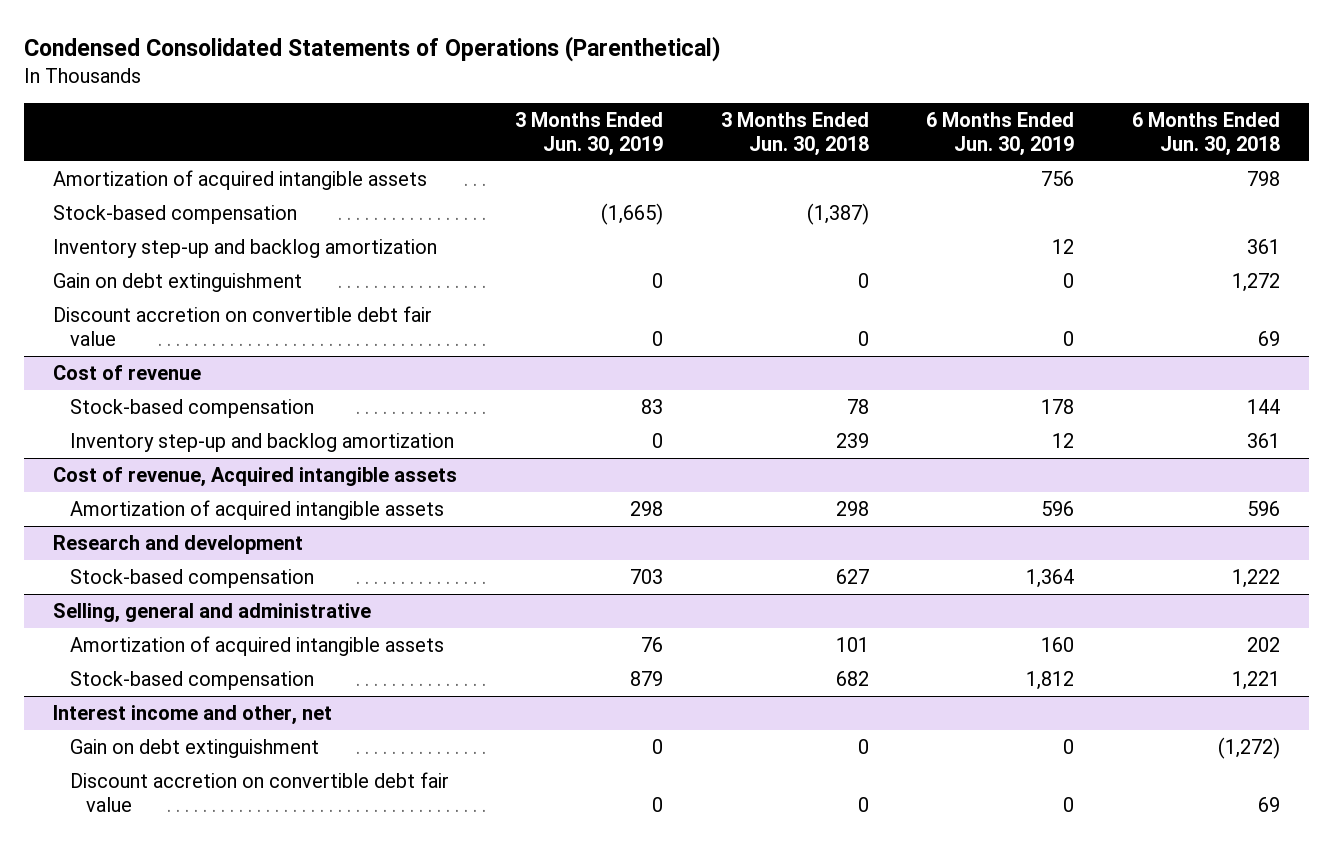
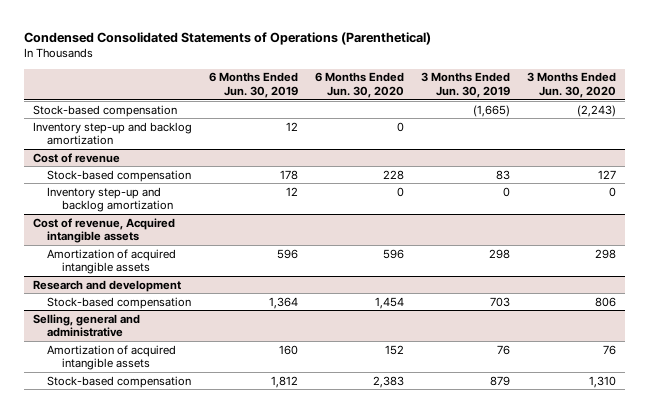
[720,112,869,157] 3 Months Ended Jun. 30, 2018 -> none
[1131,112,1280,157] 6 Months Ended Jun. 30, 2018 -> none
none -> [315,72,405,98] 6 Months Ended Jun. 30, 2020
none -> [527,72,617,98] 3 Months Ended Jun. 30, 2020
[53,170,428,191] Amortization of acquired intangible assets -> none
[53,273,303,293] Gain on debt extinguishment -> none
[53,306,433,346] Discount accretion on convertible debt fair value -> none
[53,705,333,726] Interest income and other, net -> none
[69,739,319,759] Gain on debt extinguishment -> none
[69,772,449,812] Discount accretion on convertible debt fair value -> none

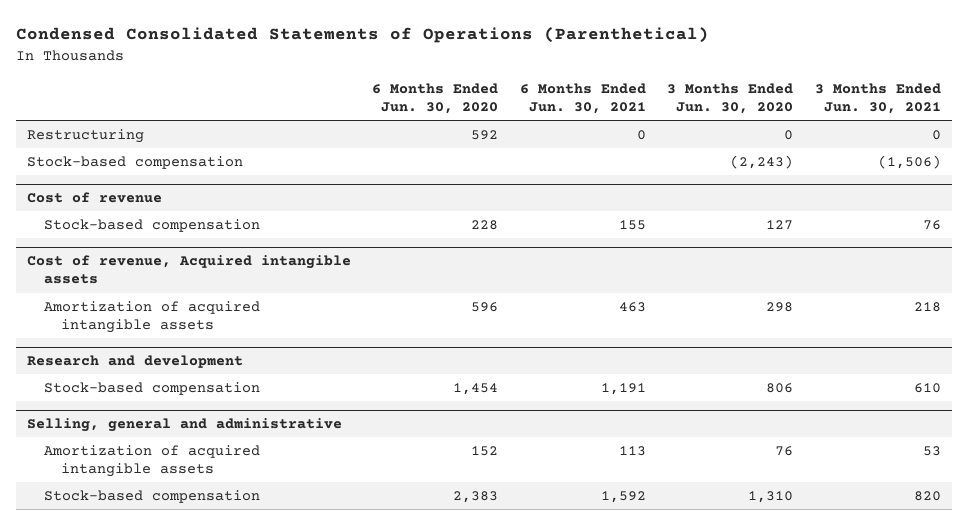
[209,72,299,98] 6 Months Ended Jun. 30, 2019 -> none
[421,72,511,98] 3 Months Ended Jun. 30, 2019 -> none
none -> [519,82,646,115] 6 Months Ended Jun. 30, 2021
none -> [815,82,942,115] 3 Months Ended Jun. 30, 2021
none -> [26,129,144,144] Restructuring
[32,121,192,146] Inventory step-up and backlog amortization -> none
[47,186,173,213] Inventory step-up and backlog amortization -> none

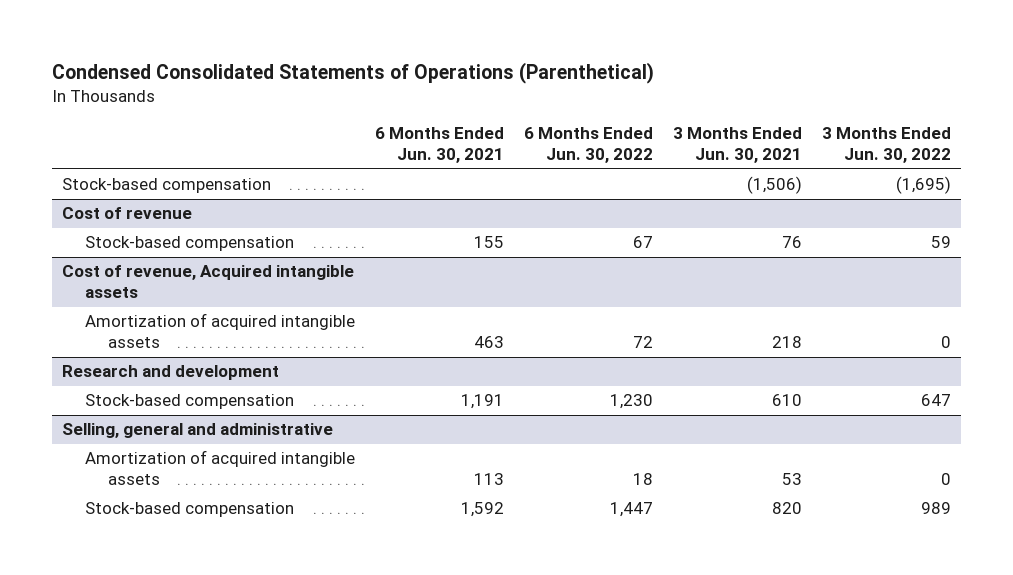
[372,82,499,115] 6 Months Ended Jun. 30, 2020 -> none
[667,82,794,115] 3 Months Ended Jun. 30, 2020 -> none
none -> [523,127,653,164] 6 Months Ended Jun. 30, 2022
none -> [821,127,951,164] 3 Months Ended Jun. 30, 2022
[26,129,144,144] Restructuring -> none

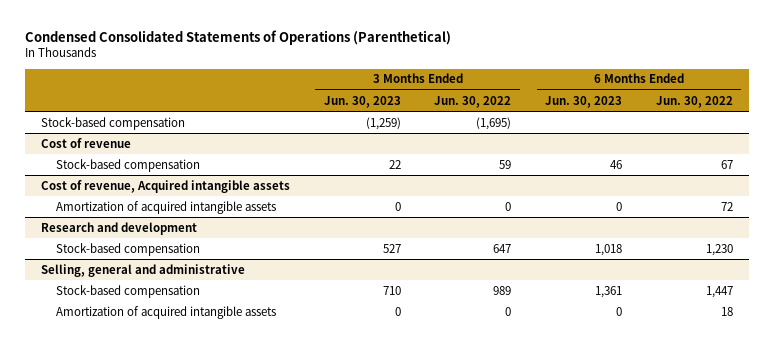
[374,127,504,164] 6 Months Ended Jun. 30, 2021 -> none
[672,127,802,164] 3 Months Ended Jun. 30, 2021 -> none
none -> [323,95,401,108] Jun. 30, 2023
none -> [545,95,623,108] Jun. 30, 2023
[84,450,355,486] Amortization of acquired intangible assets -> [56,305,277,319] Amortization of acquired intangible assets

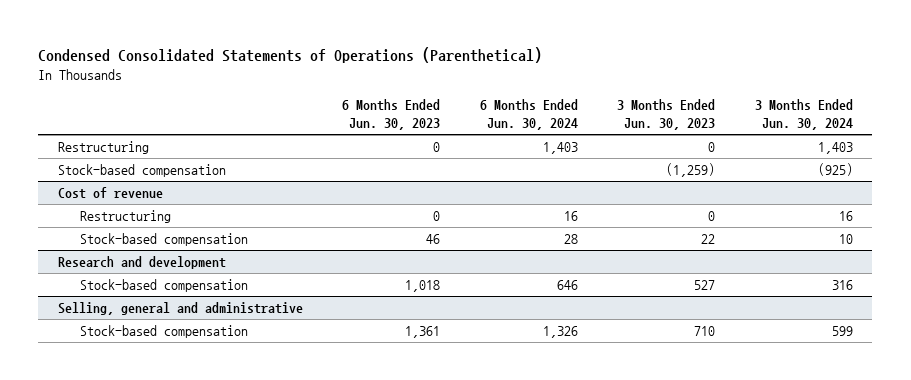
[434,95,512,108] Jun. 30, 2022 -> none
[655,95,733,108] Jun. 30, 2022 -> none
none -> [479,99,578,131] 6 Months Ended Jun. 30, 2024
none -> [754,99,853,131] 3 Months Ended Jun. 30, 2024
none -> [57,141,149,155] Restructuring
none -> [79,210,171,224] Restructuring
[41,179,291,193] Cost of revenue, Acquired intangible assets -> none
[56,200,277,214] Amortization of acquired intangible assets -> none
[56,305,277,319] Amortization of acquired intangible assets -> none

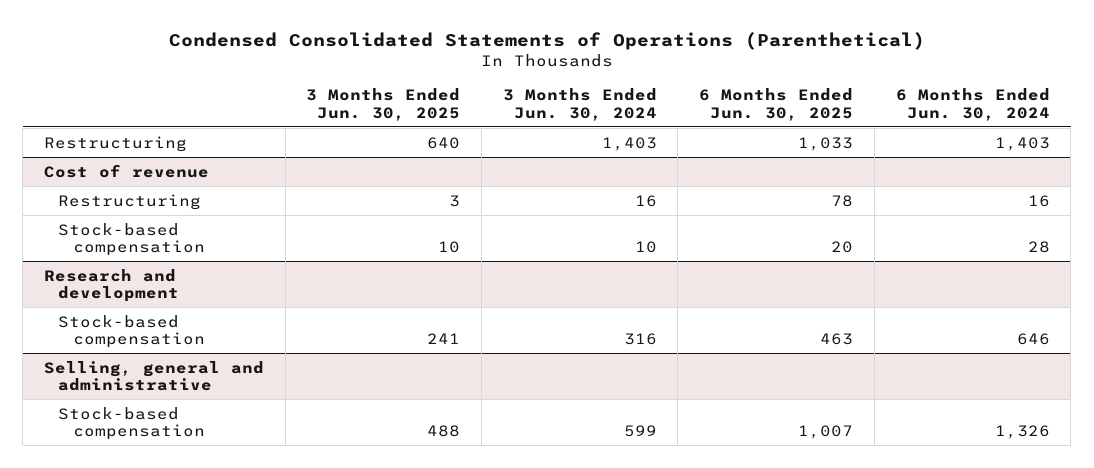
[342,99,441,131] 6 Months Ended Jun. 30, 2023 -> none
[617,99,716,131] 3 Months Ended Jun. 30, 2023 -> none
none -> [306,88,461,121] 3 Months Ended Jun. 30, 2025
none -> [699,88,854,121] 6 Months Ended Jun. 30, 2025
[57,164,226,178] Stock-based compensation -> none

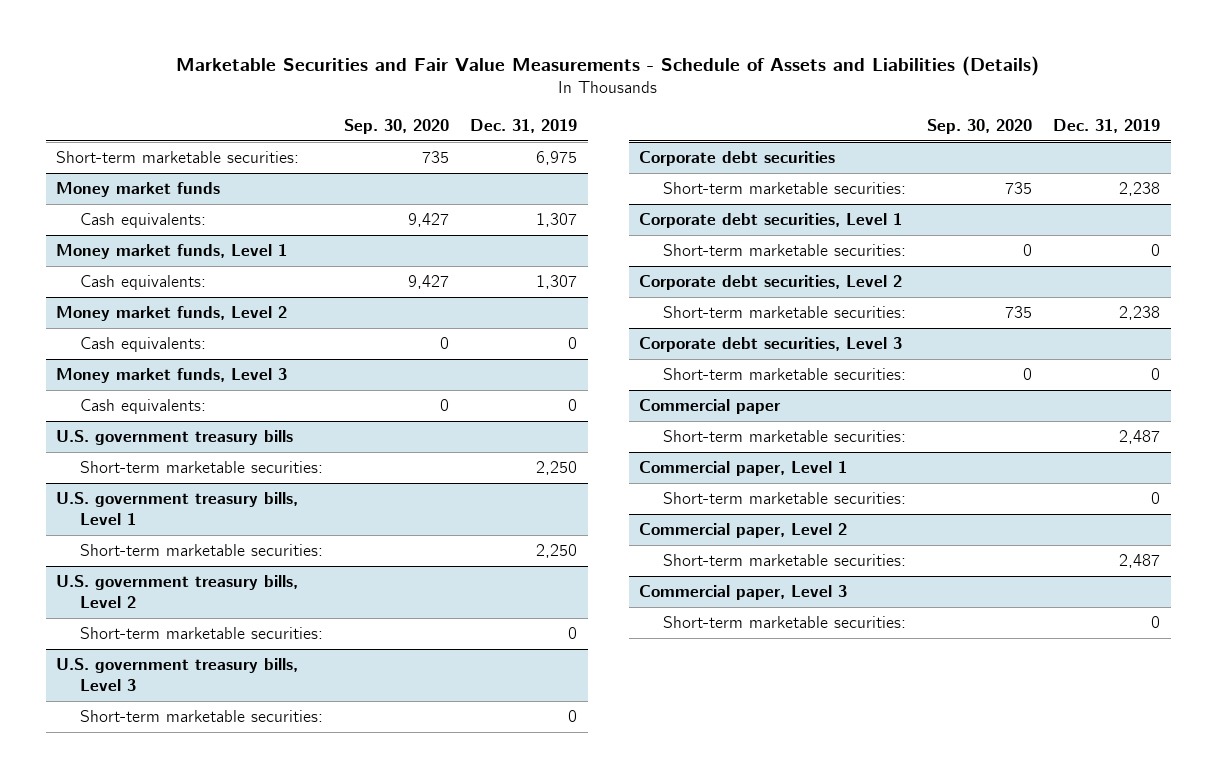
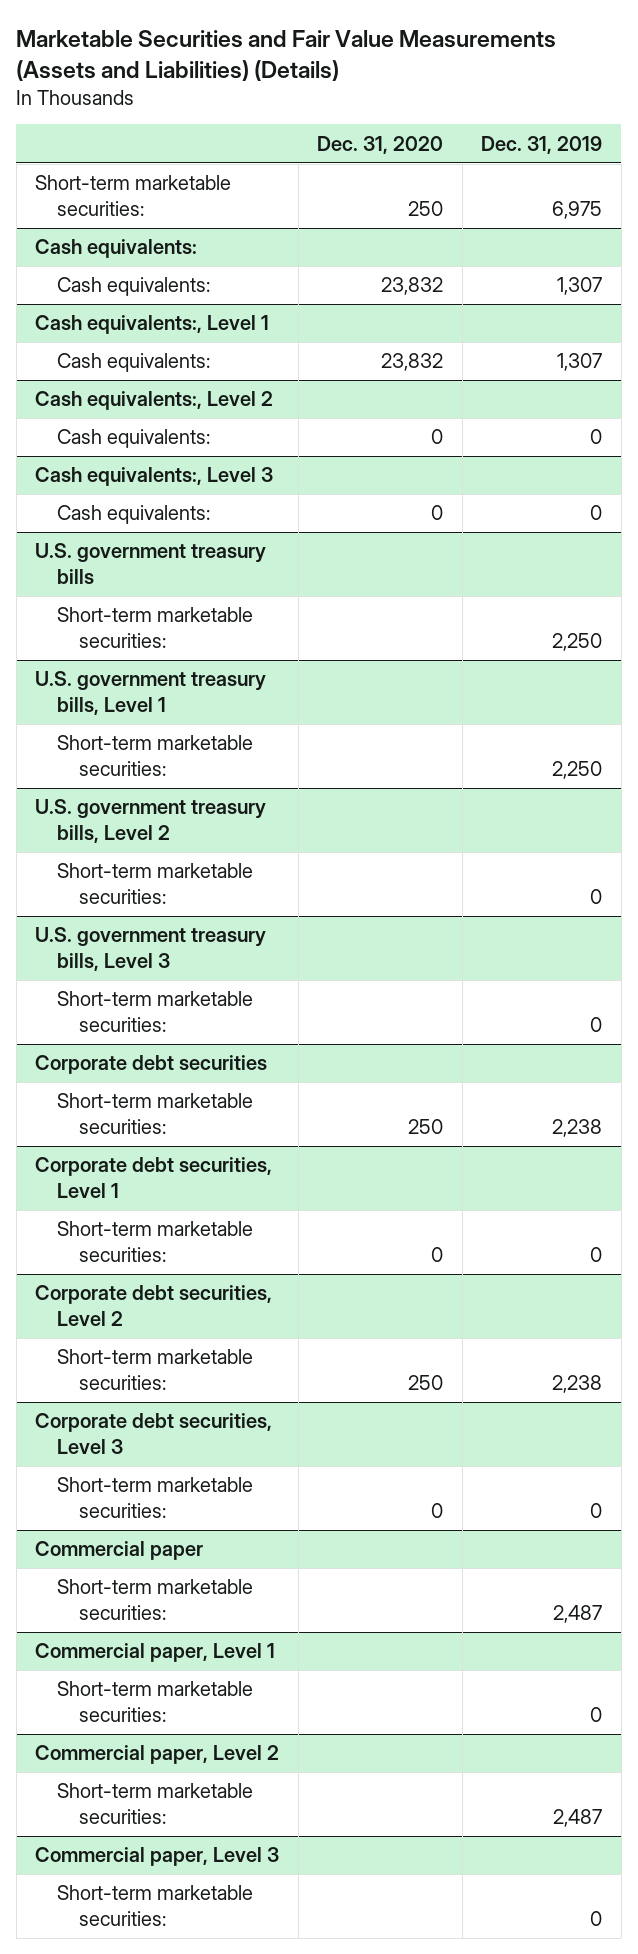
[176,55,1040,76] Marketable Securities and Fair Value Measurements - Schedule of Assets and Liabilities (Details) -> [16,30,557,81] Marketable Securities and Fair Value Measurements (Assets and Liabilities) (Details)
[344,118,450,134] Sep. 30, 2020 -> none
none -> [317,135,444,154] Dec. 31, 2020
[56,182,221,198] Money market funds -> [35,239,198,259] Cash equivalents:
[56,244,288,260] Money market funds, Level 1 -> none
none -> [35,315,270,335] Cash equivalents:, Level 1
[56,306,288,322] Money market funds, Level 2 -> none
none -> [35,391,274,411] Cash equivalents:, Level 2
[56,368,288,384] Money market funds, Level 3 -> none
none -> [35,467,274,487] Cash equivalents:, Level 3

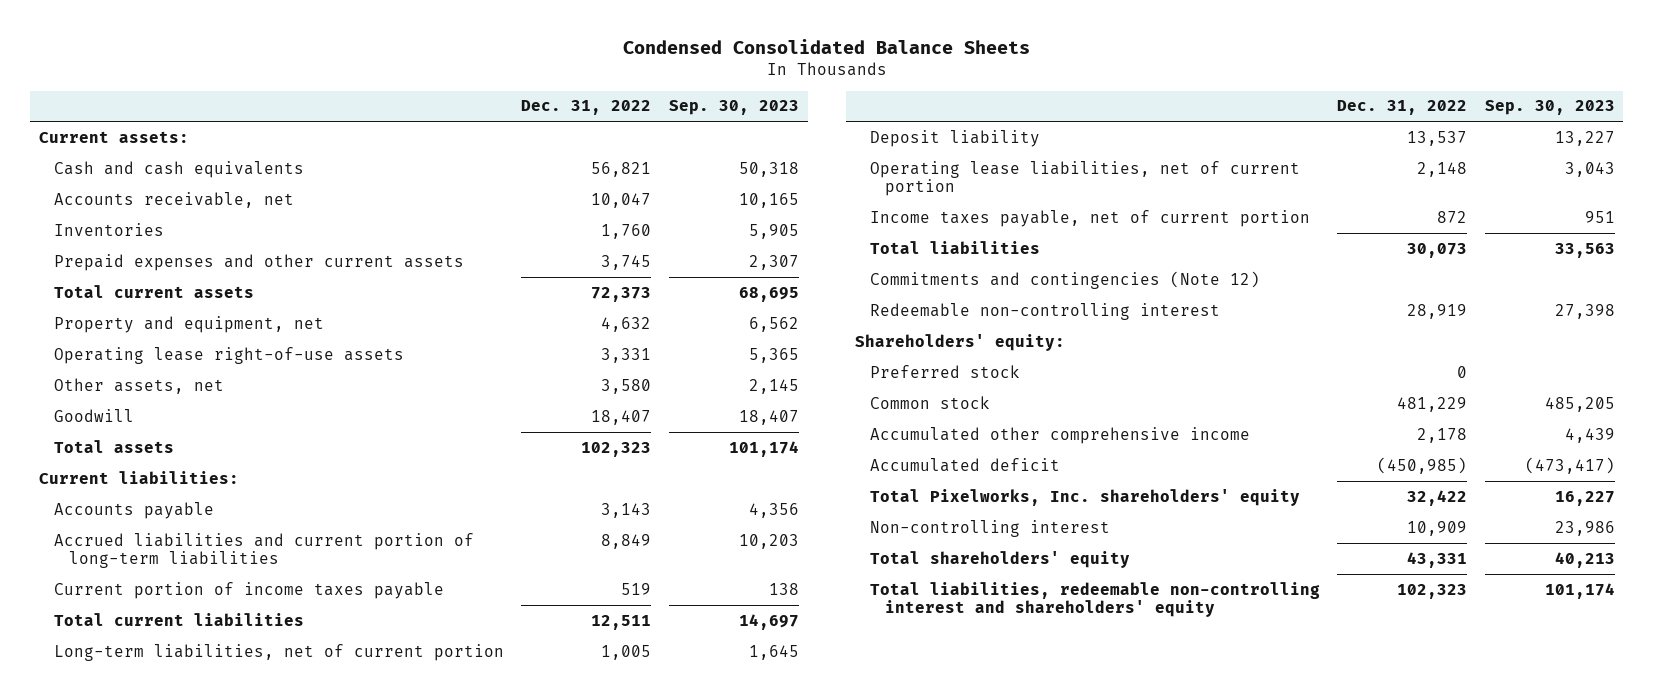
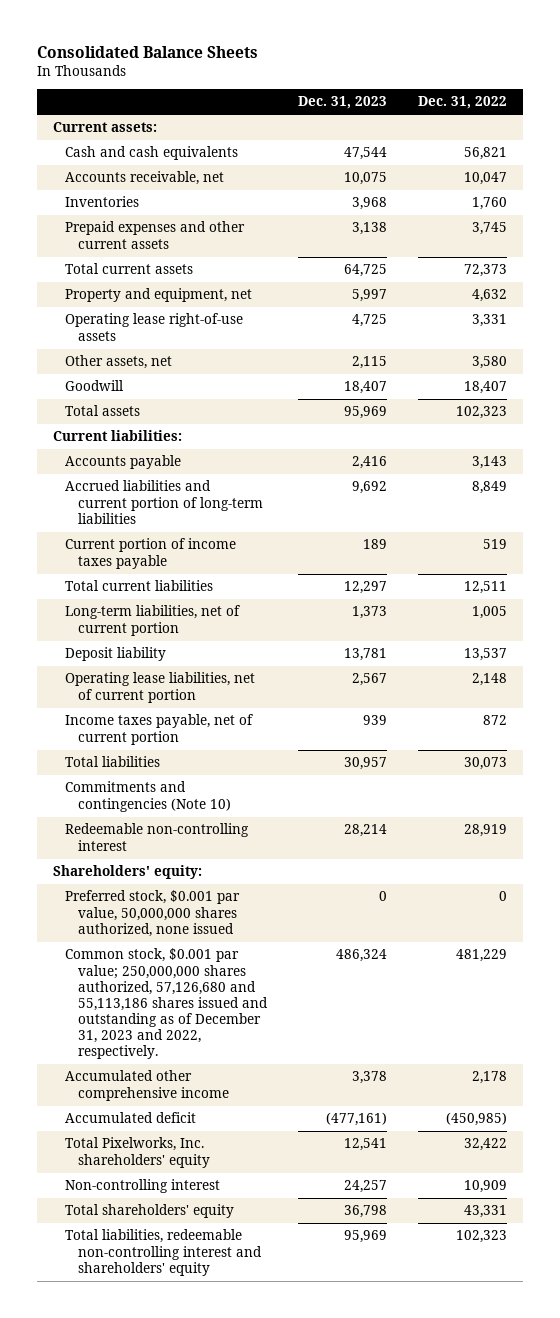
[622,39,1030,55] Condensed Consolidated Balance Sheets -> [37,45,259,58] Consolidated Balance Sheets
[668,100,799,116] Sep. 30, 2023 -> none
none -> [298,96,388,110] Dec. 31, 2023
[869,270,1260,289] Commitments and contingencies (Note 12) -> [65,781,231,812] Commitments and contingencies (Note 10)
[869,364,1020,378] Preferred stock -> [65,890,241,937] Preferred stock, $0.001 par value, 50,000,000 shares authorized, none issued
[869,395,990,409] Common stock -> [65,948,268,1060] Common stock, $0.001 par value; 250,000,000 shares authorized, 57,126,680 and 55,113,186 shares issued and outstanding as of December 31, 2023 and 2022, respectively.

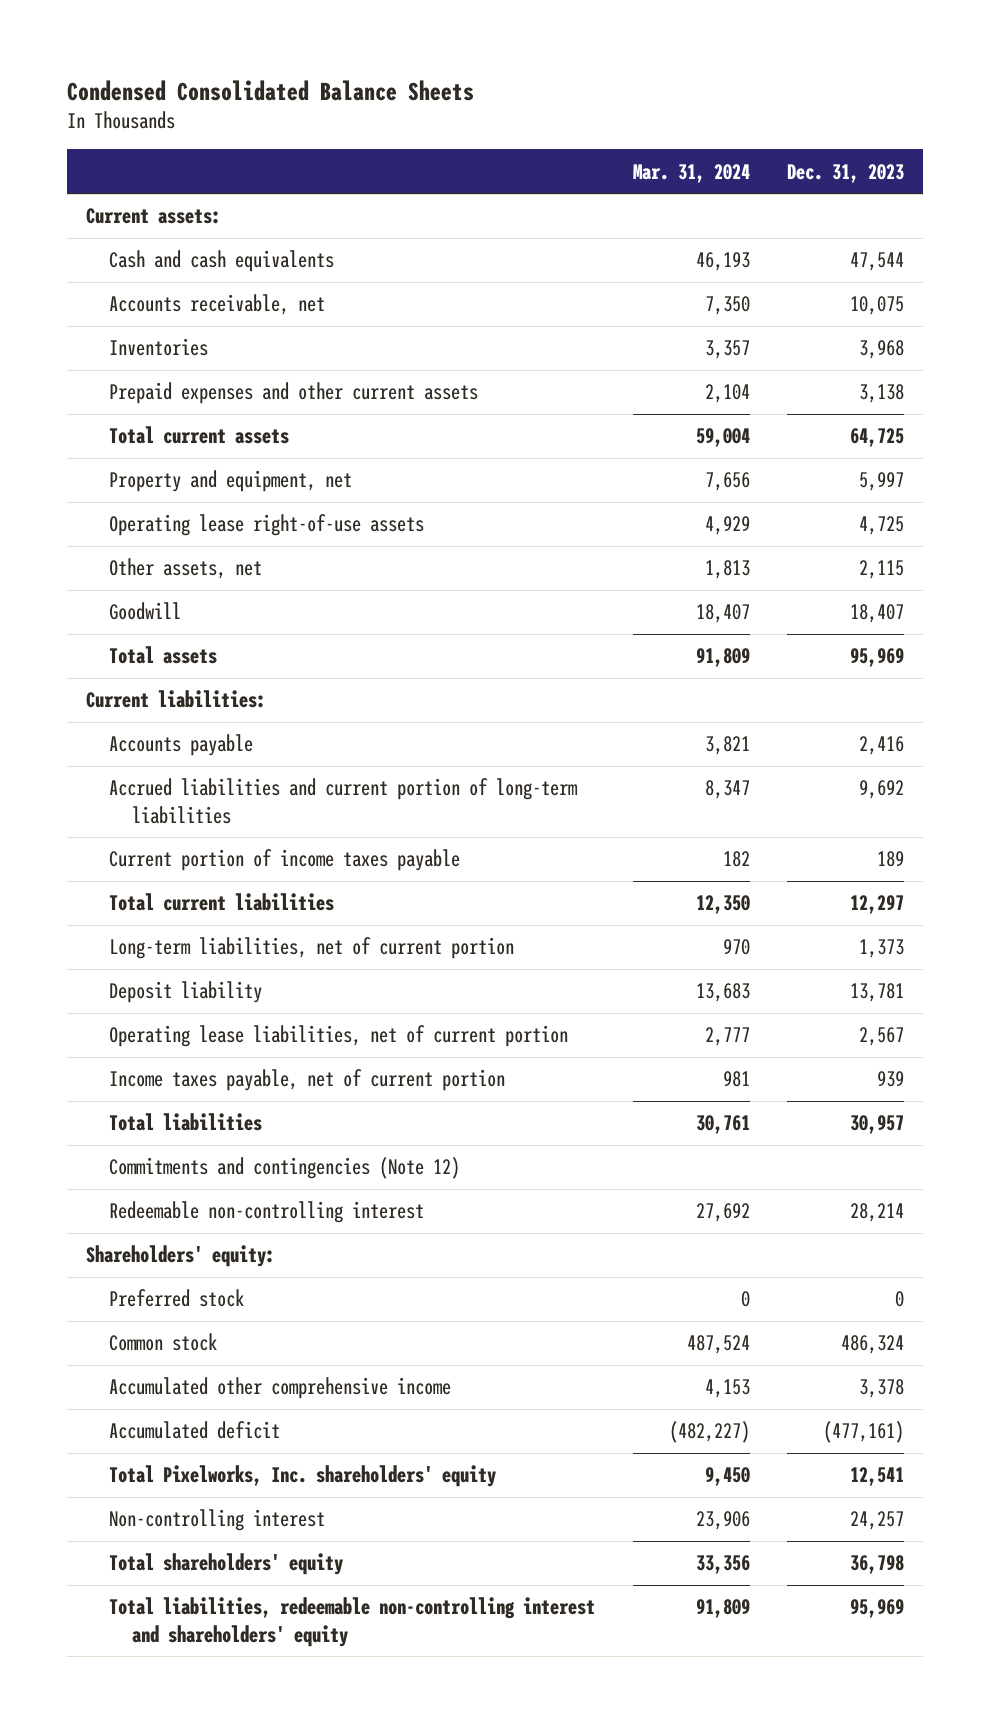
[37,45,259,58] Consolidated Balance Sheets -> [66,79,474,101] Condensed Consolidated Balance Sheets
[418,96,508,110] Dec. 31, 2022 -> none
none -> [632,163,750,183] Mar. 31, 2024
[65,781,231,812] Commitments and contingencies (Note 10) -> [108,1157,460,1180] Commitments and contingencies (Note 12)
[65,890,241,937] Preferred stock, $0.001 par value, 50,000,000 shares authorized, none issued -> [108,1289,244,1308] Preferred stock
[65,948,268,1060] Common stock, $0.001 par value; 250,000,000 shares authorized, 57,126,680 and 55,113,186 shares issued and outstanding as of December 31, 2023 and 2022, respectively. -> [108,1333,217,1352] Common stock

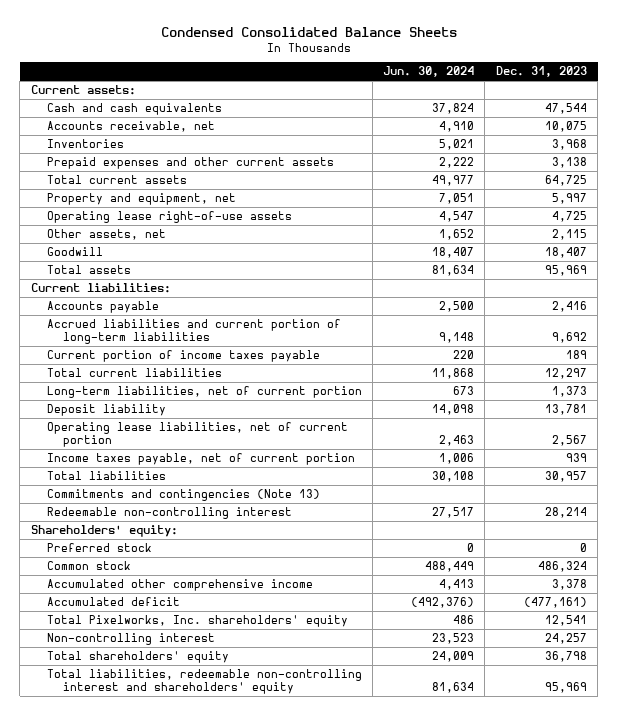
[632,163,750,183] Mar. 31, 2024 -> none
none -> [383,66,475,78] Jun. 30, 2024
[108,1157,460,1180] Commitments and contingencies (Note 12) -> [46,489,320,502] Commitments and contingencies (Note 13)

